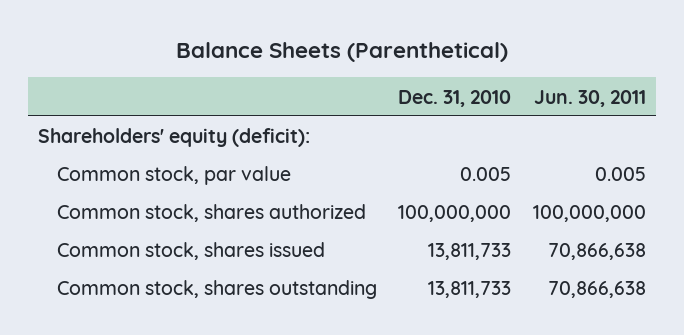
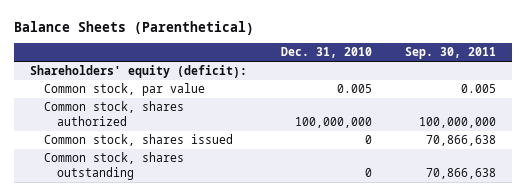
[533,89,646,107] Jun. 30, 2011 -> none
none -> [404,47,496,60] Sep. 30, 2011
[428,243,512,261] 13,811,733 -> [364,135,372,145] 0
[428,281,512,299] 13,811,733 -> [364,167,372,177] 0

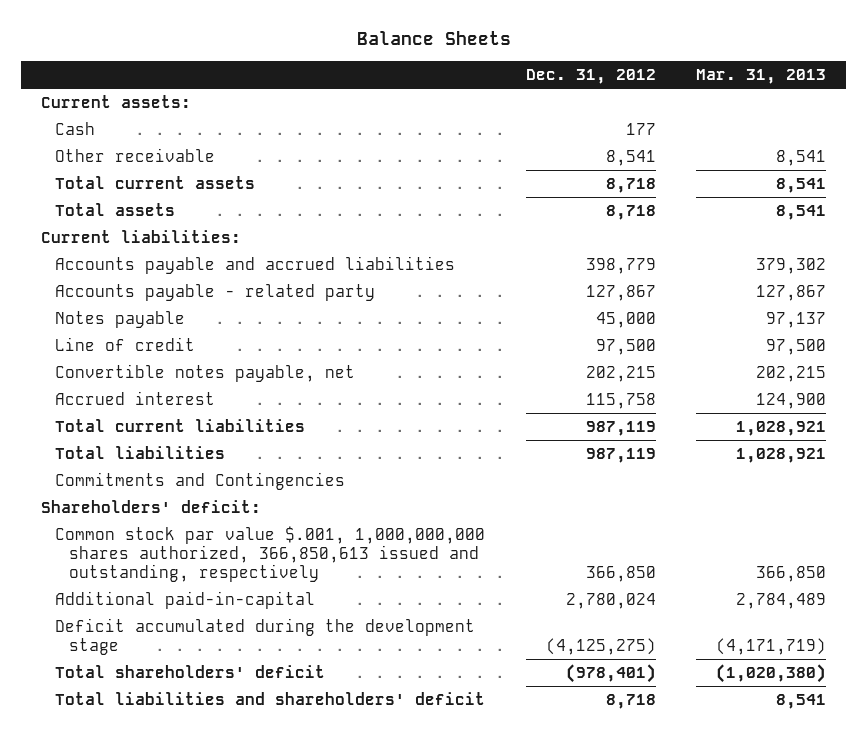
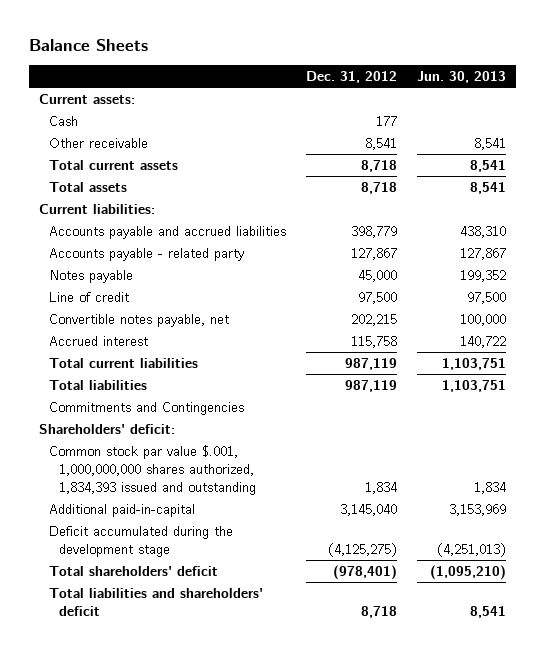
[696,68,827,84] Mar. 31, 2013 -> none
none -> [417,70,507,83] Jun. 30, 2013
[55,525,486,582] Common stock par value $.001, 1,000,000,000 shares authorized, 366,850,613 issued and outstanding, respectively -> [48,444,256,495] Common stock par value $.001, 1,000,000,000 shares authorized, 1,834,393 issued and outstanding
[585,565,656,582] 366,850 -> [365,481,398,494] 1,834
[565,592,656,609] 2,780,024 -> [340,503,398,516] 3,145,040

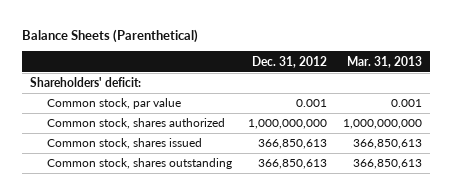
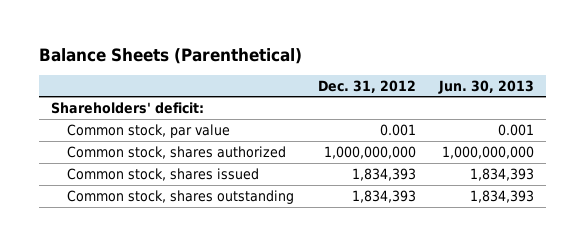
[347,55,423,68] Mar. 31, 2013 -> none
none -> [438,79,535,94] Jun. 30, 2013
[258,139,328,150] 366,850,613 -> [351,167,416,181] 1,834,393
[258,159,328,170] 366,850,613 -> [351,189,416,203] 1,834,393

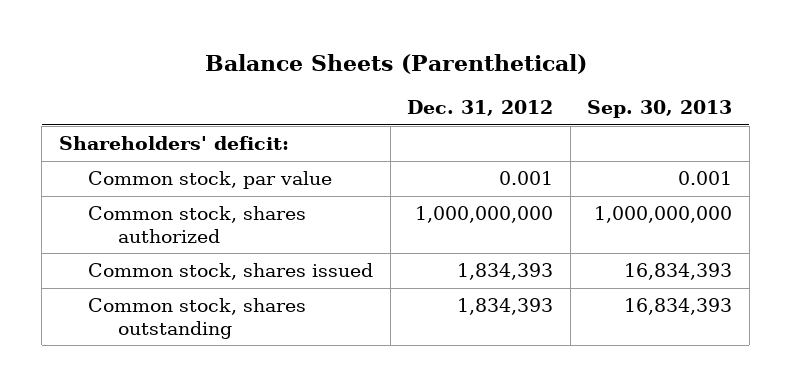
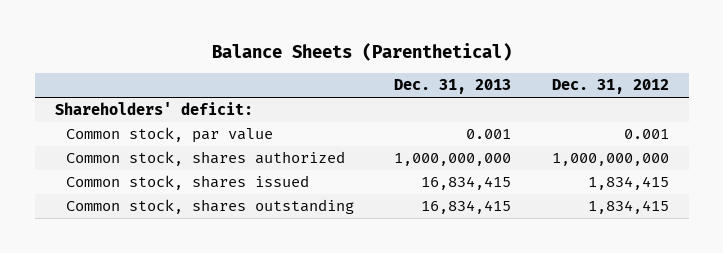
[587,100,733,119] Sep. 30, 2013 -> none
none -> [394,79,512,95] Dec. 31, 2013
[457,263,554,281] 1,834,393 -> [587,176,669,191] 1,834,415
[457,298,554,316] 1,834,393 -> [587,200,669,215] 1,834,415

